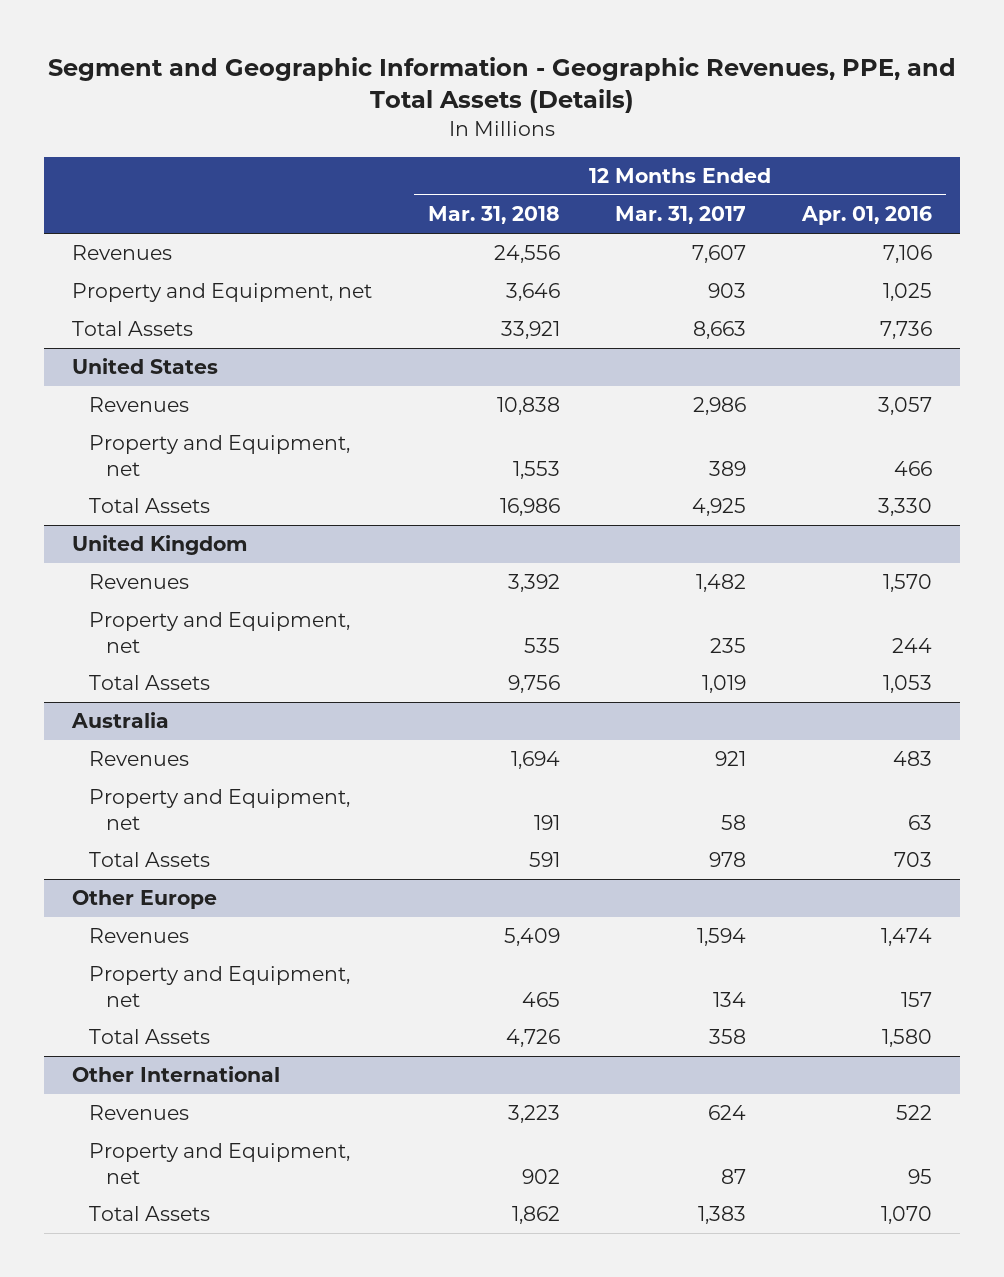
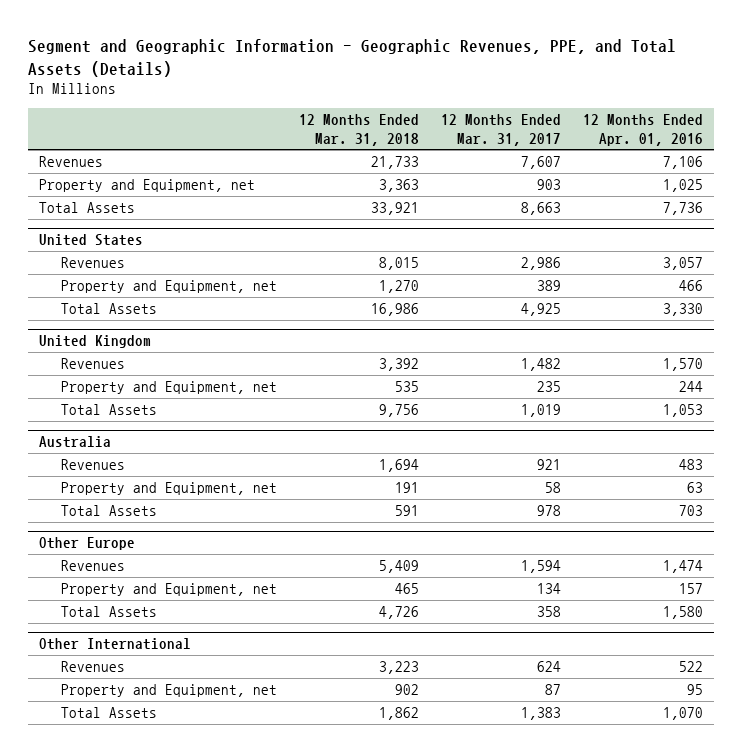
[493,245,560,264] 24,556 -> [371,156,420,170] 21,733
[505,283,560,302] 3,646 -> [379,179,420,193] 3,363
[496,397,560,416] 10,838 -> [379,257,420,271] 8,015
[512,460,560,479] 1,553 -> [379,280,420,294] 1,270

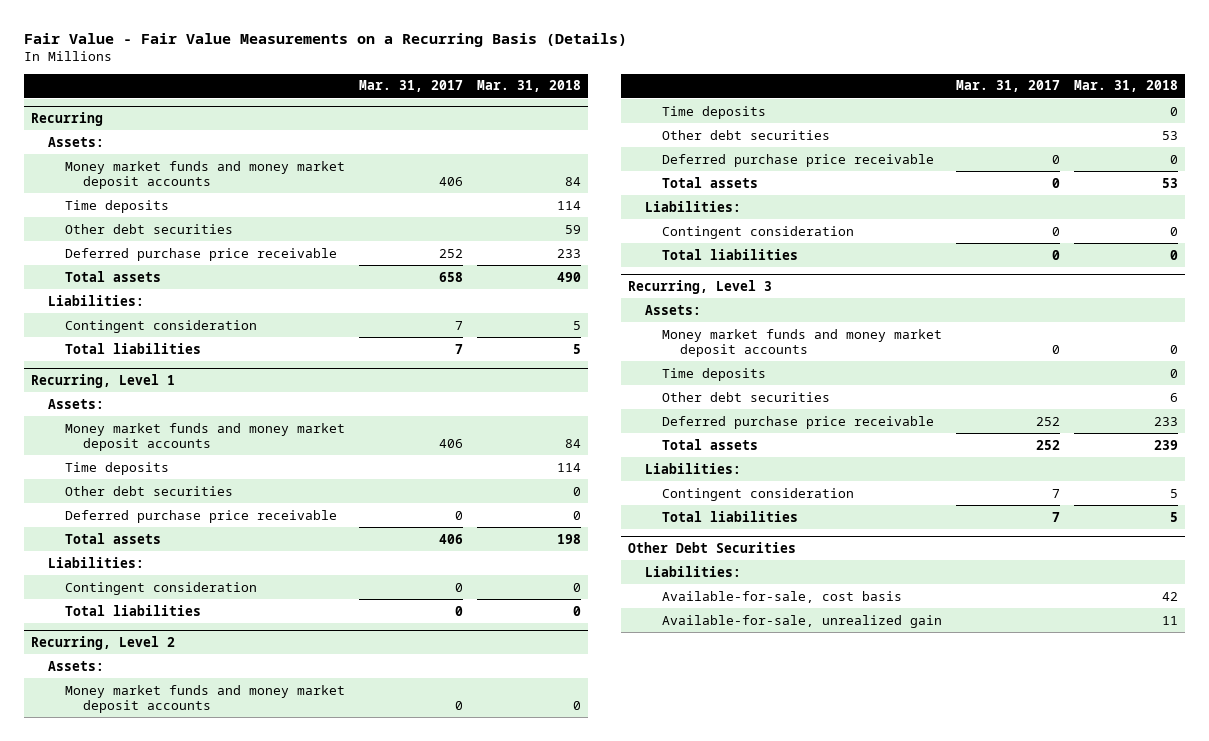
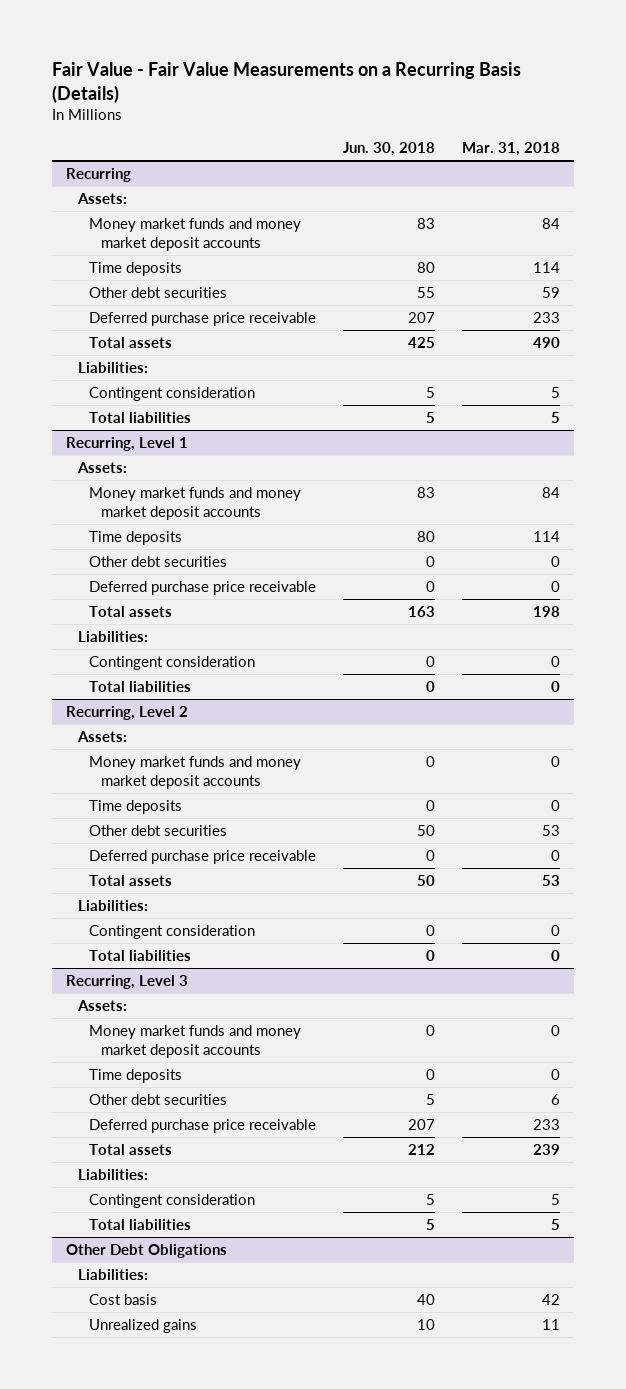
[359,80,464,93] Mar. 31, 2017 -> none
none -> [343,142,436,157] Jun. 30, 2018
[627,542,796,554] Other Debt Securities -> [65,1243,227,1258] Other Debt Obligations
[662,590,903,603] Available-for-sale, cost basis -> [89,1293,158,1305] Cost basis
[662,614,943,628] Available-for-sale, unrealized gain -> [89,1318,198,1333] Unrealized gains

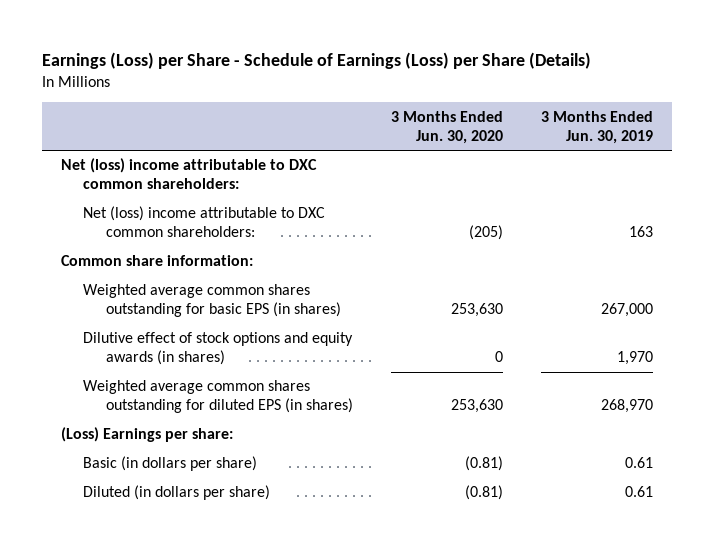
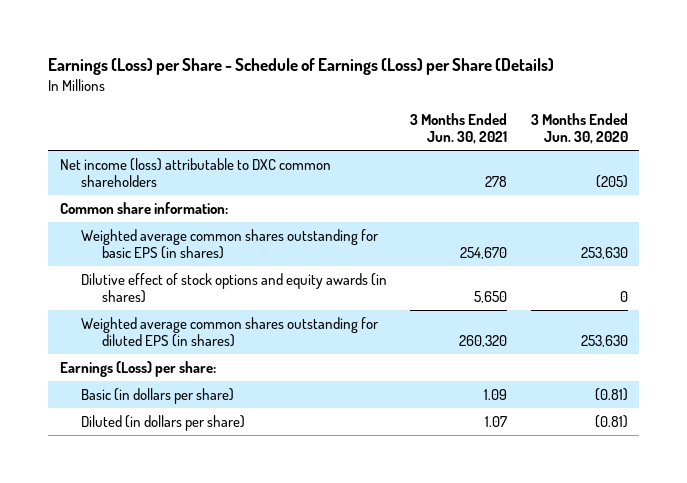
[540,110,653,144] 3 Months Ended Jun. 30, 2019 -> none
none -> [410,112,508,145] 3 Months Ended Jun. 30, 2021
[61,158,318,190] Net (loss) income attributable to DXC common shareholders: -> none
[83,206,326,238] Net (loss) income attributable to DXC common shareholders: -> [59,157,331,188] Net income (loss) attributable to DXC common shareholders
[61,427,234,443] (Loss) Earnings per share: -> [59,360,216,377] Earnings (Loss) per share:

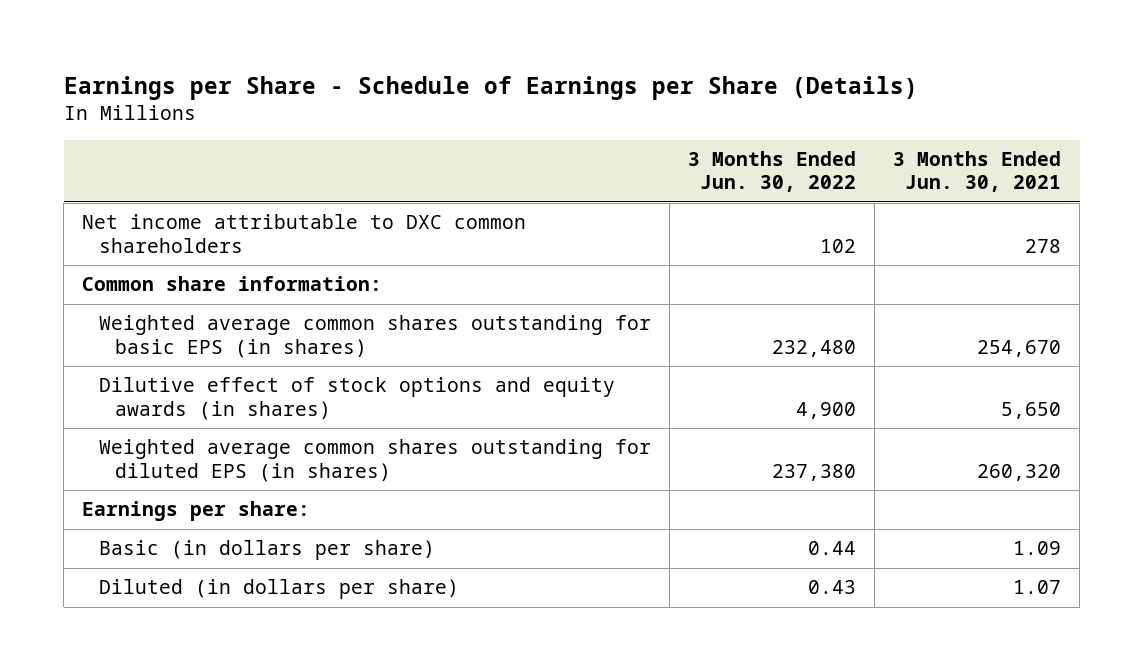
[47,57,554,75] Earnings (Loss) per Share - Schedule of Earnings (Loss) per Share (Details) -> [63,75,918,100] Earnings per Share - Schedule of Earnings per Share (Details)
[530,112,628,145] 3 Months Ended Jun. 30, 2020 -> none
none -> [688,151,857,193] 3 Months Ended Jun. 30, 2022
[59,157,331,188] Net income (loss) attributable to DXC common shareholders -> [82,214,527,253] Net income attributable to DXC common shareholders
[59,360,216,377] Earnings (Loss) per share: -> [82,501,311,522] Earnings per share:

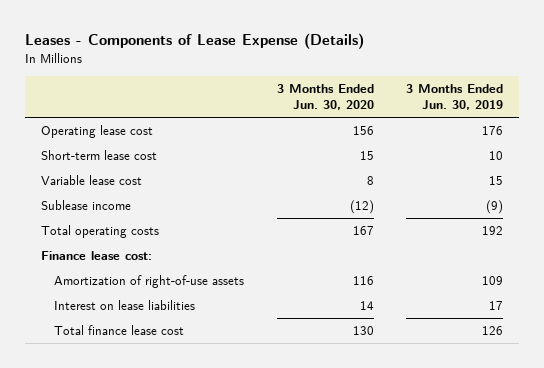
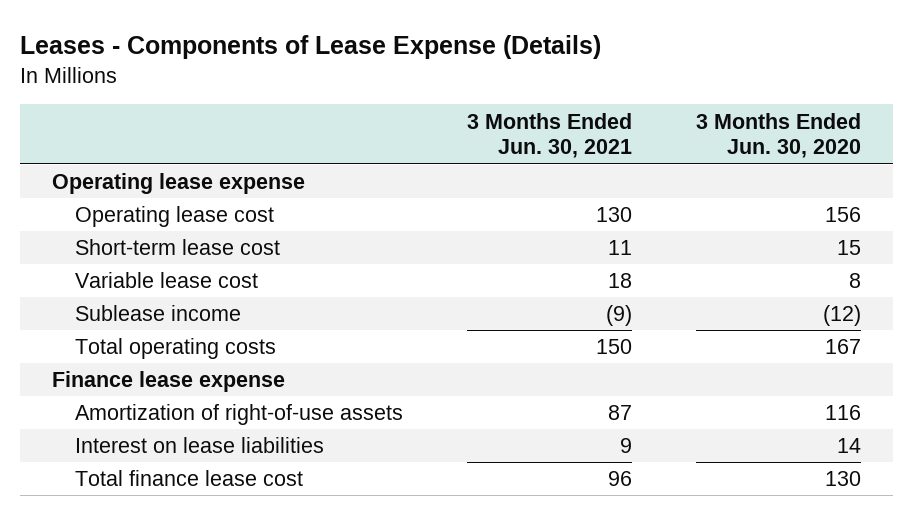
[406,84,504,111] 3 Months Ended Jun. 30, 2019 -> none
none -> [466,112,632,159] 3 Months Ended Jun. 30, 2021
none -> [52,173,306,195] Operating lease expense
[40,250,152,260] Finance lease cost: -> [52,371,286,393] Finance lease expense

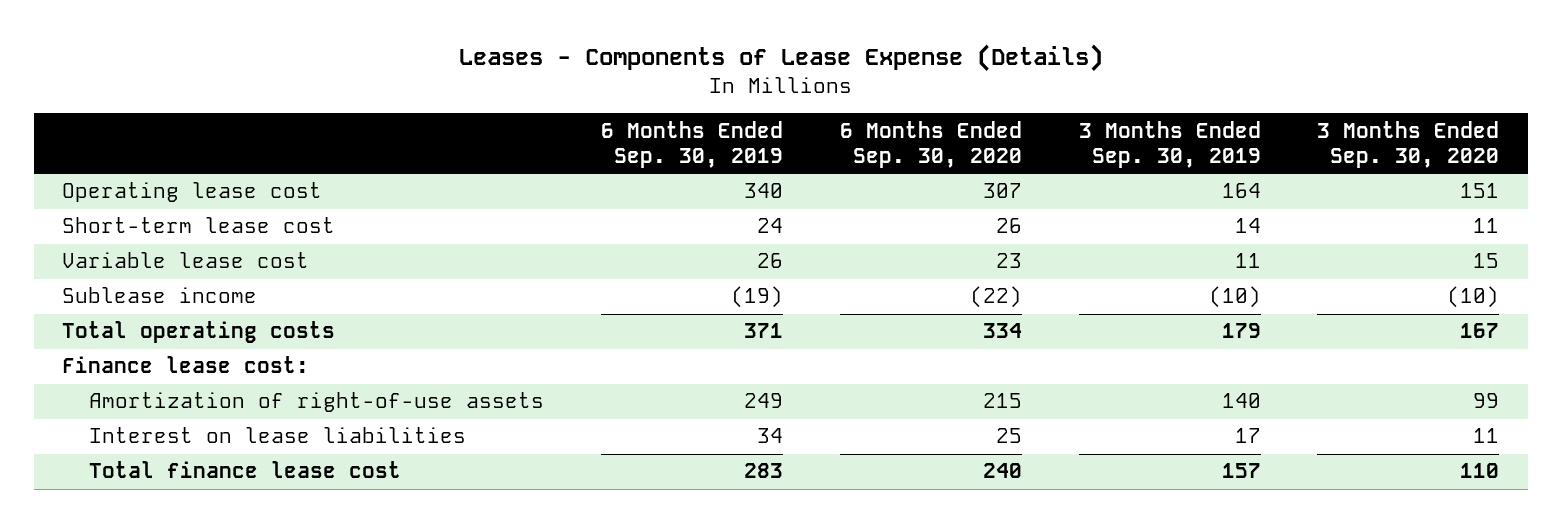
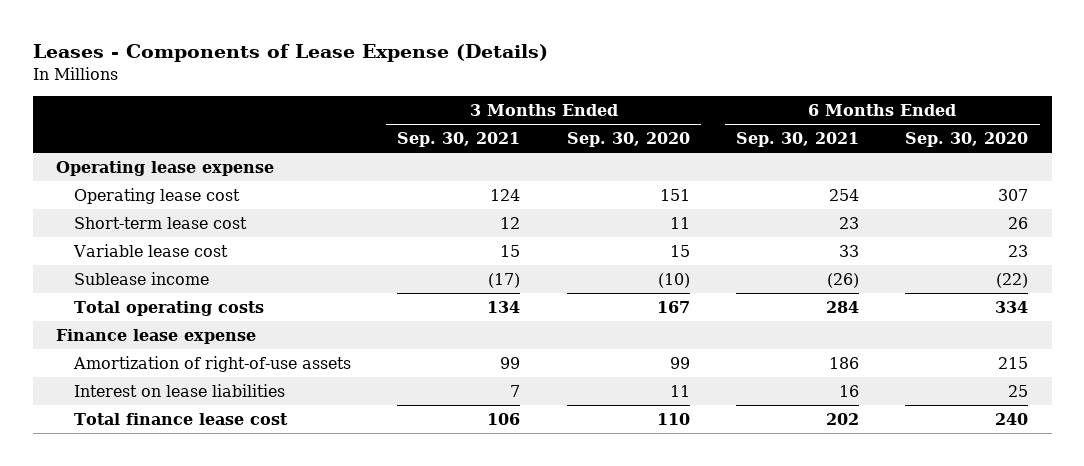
[600,120,783,169] 6 Months Ended Sep. 30, 2019 -> none
[1078,120,1261,169] 3 Months Ended Sep. 30, 2019 -> none
none -> [397,132,521,148] Sep. 30, 2021
none -> [736,132,860,148] Sep. 30, 2021
none -> [55,161,274,177] Operating lease expense
[62,356,310,374] Finance lease cost: -> [55,329,256,345] Finance lease expense

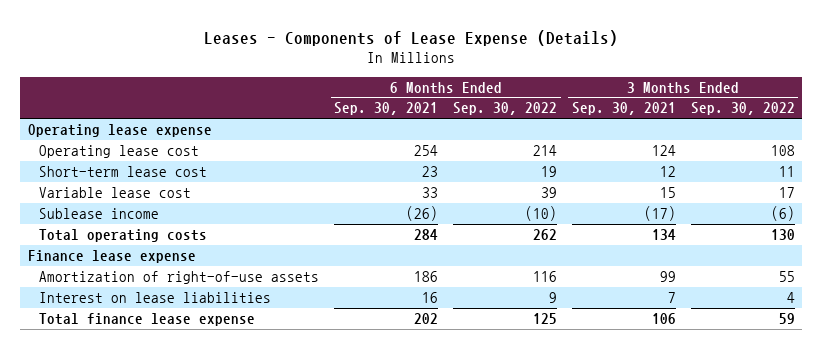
[566,132,690,148] Sep. 30, 2020 -> none
[905,132,1029,148] Sep. 30, 2020 -> none
none -> [452,102,557,116] Sep. 30, 2022
none -> [690,102,795,116] Sep. 30, 2022
[74,413,289,426] Total finance lease cost -> [39,312,256,326] Total finance lease expense

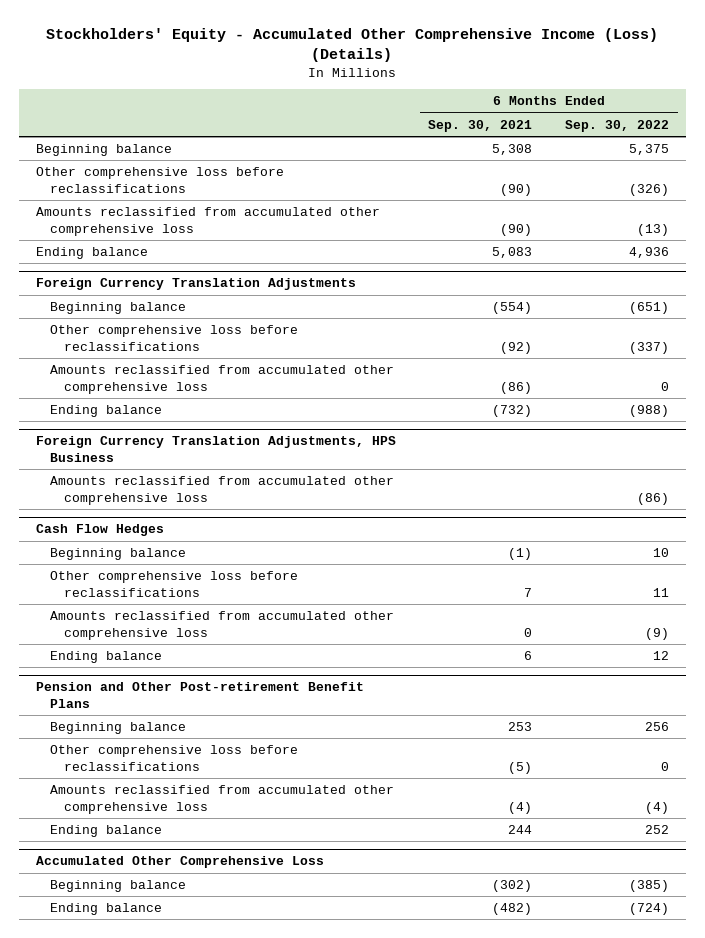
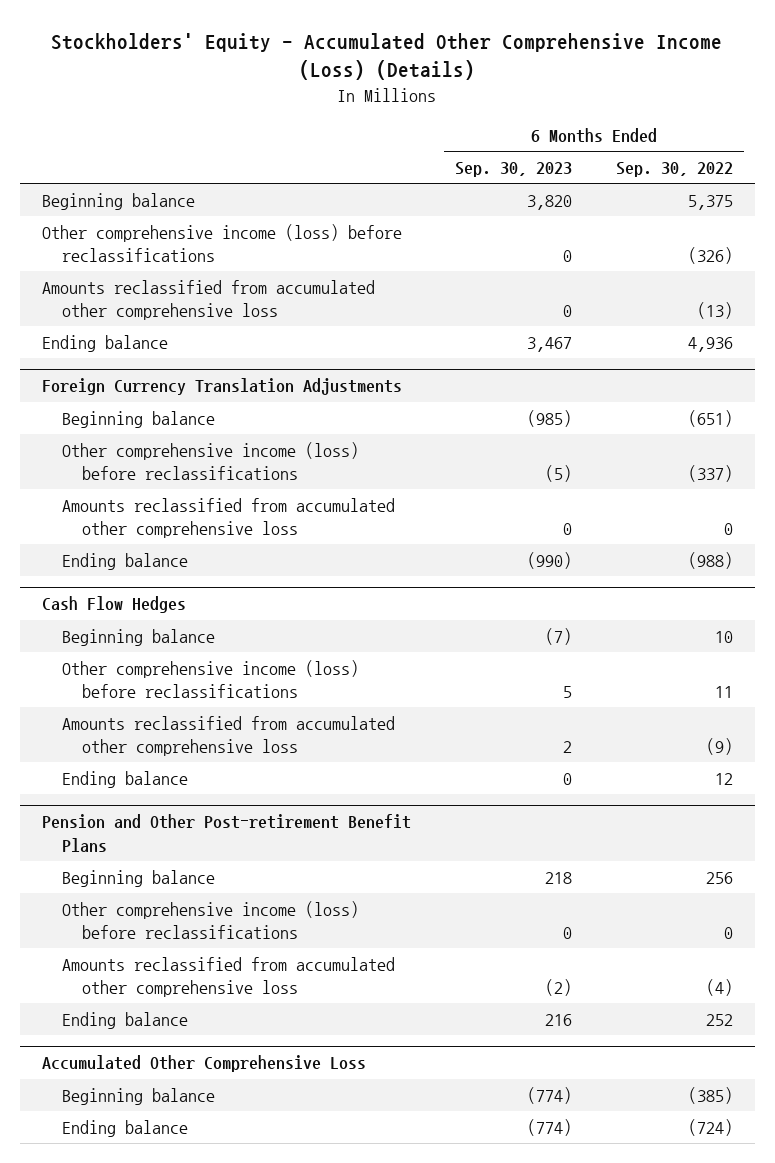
[428,119,533,132] Sep. 30, 2021 -> none
none -> [454,161,572,177] Sep. 30, 2023
[35,166,284,193] Other comprehensive loss before reclassifications -> [42,223,403,263] Other comprehensive income (loss) before reclassifications
[49,324,298,351] Other comprehensive loss before reclassifications -> [62,441,360,481] Other comprehensive income (loss) before reclassifications
[35,436,396,462] Foreign Currency Translation Adjustments, HPS Business -> none
[49,475,394,505] Amounts reclassified from accumulated other comprehensive loss -> none
[49,570,298,597] Other comprehensive loss before reclassifications -> [62,659,360,699] Other comprehensive income (loss) before reclassifications
[49,744,298,771] Other comprehensive loss before reclassifications -> [62,900,360,940] Other comprehensive income (loss) before reclassifications

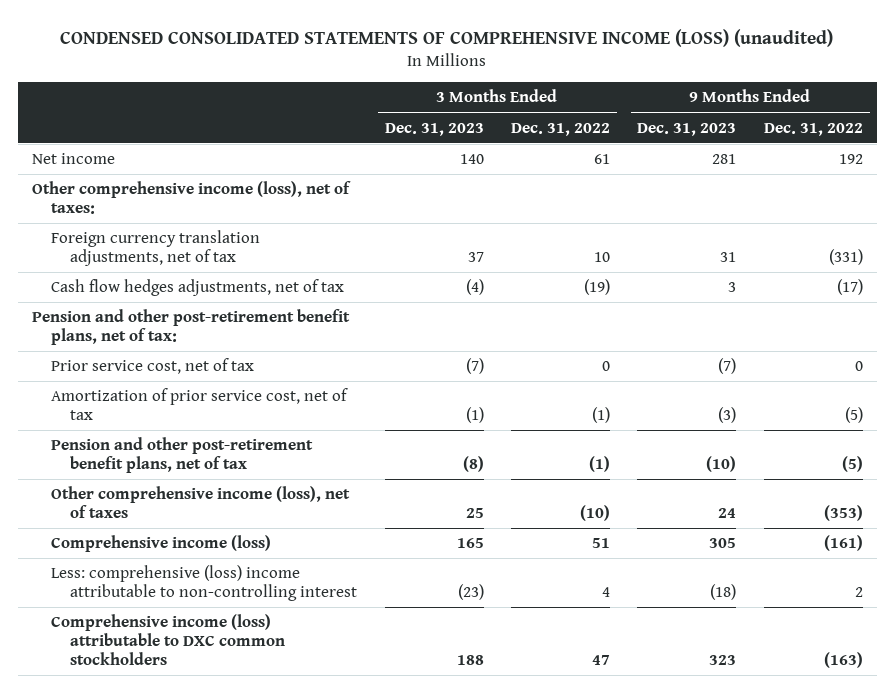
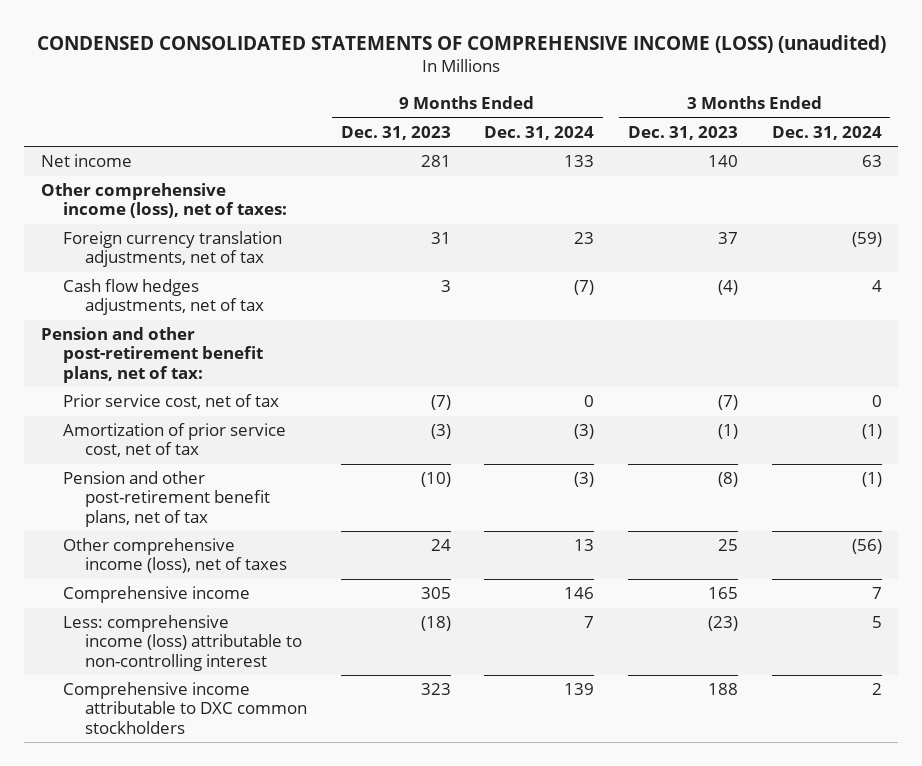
[510,122,610,136] Dec. 31, 2022 -> none
[763,122,863,136] Dec. 31, 2022 -> none
none -> [484,125,595,140] Dec. 31, 2024
none -> [771,125,882,140] Dec. 31, 2024
[50,535,271,553] Comprehensive income (loss) -> [62,586,250,604] Comprehensive income
[50,565,358,602] Less: comprehensive (loss) income attributable to non-controlling interest -> [62,615,302,671] Less: comprehensive income (loss) attributable to non-controlling interest
[50,614,286,666] Comprehensive income (loss) attributable to DXC common stockholders -> [62,682,307,734] Comprehensive income attributable to DXC common stockholders

